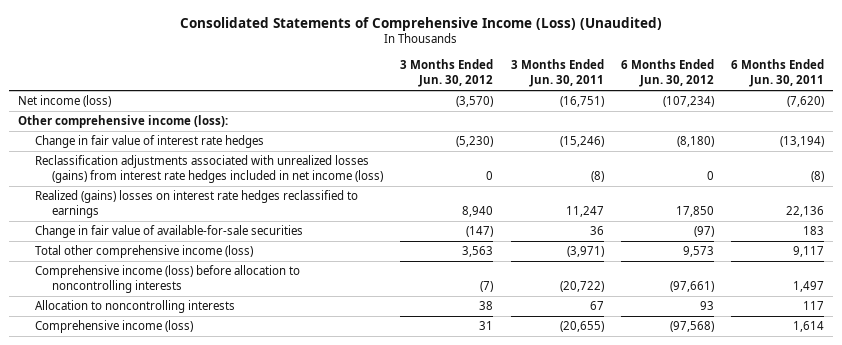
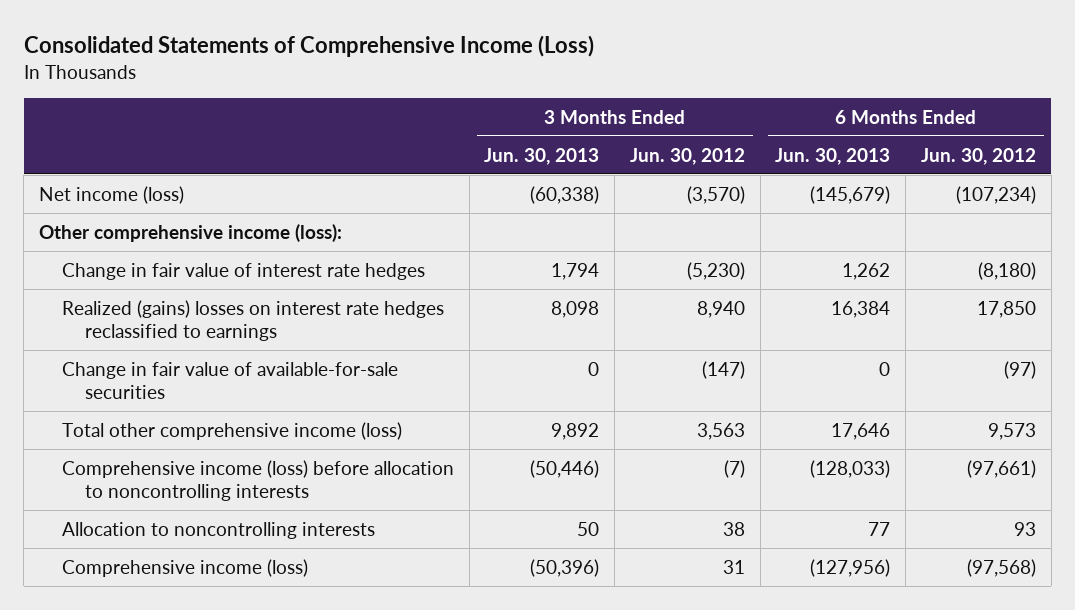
[180,16,663,31] Consolidated Statements of Comprehensive Income (Loss) (Unaudited) -> [23,35,594,58] Consolidated Statements of Comprehensive Income (Loss)
[510,59,604,88] 3 Months Ended Jun. 30, 2011 -> none
[731,59,825,88] 6 Months Ended Jun. 30, 2011 -> none
none -> [484,147,600,165] Jun. 30, 2013
none -> [775,147,891,165] Jun. 30, 2013
[35,155,384,184] Reclassification adjustments associated with unrealized losses (gains) from interest rate hedges included in net income (loss) -> none

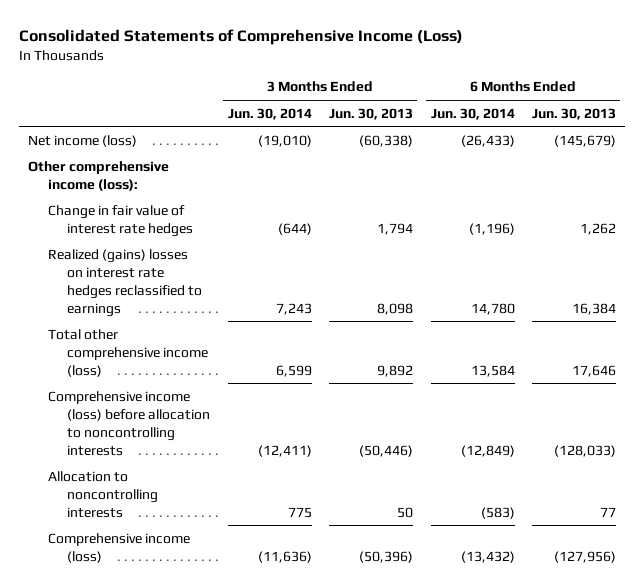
[629,147,745,165] Jun. 30, 2012 -> none
[921,147,1037,165] Jun. 30, 2012 -> none
none -> [227,107,312,120] Jun. 30, 2014
none -> [430,107,515,120] Jun. 30, 2014
[61,361,398,400] Change in fair value of available-for-sale securities -> none

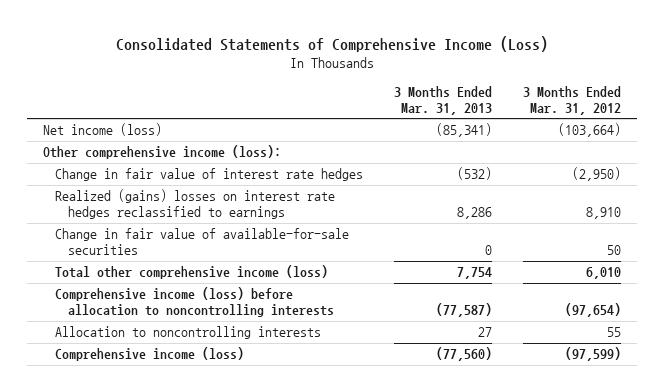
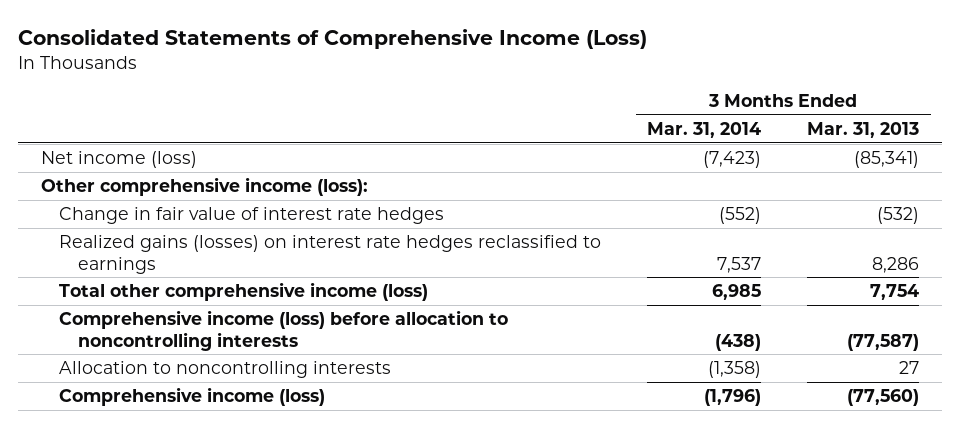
[523,85,622,115] 3 Months Ended Mar. 31, 2012 -> none
none -> [647,122,762,139] Mar. 31, 2014
[55,228,350,256] Change in fair value of available-for-sale securities -> none
[55,189,336,220] Realized (gains) losses on interest rate hedges reclassified to earnings -> [59,235,602,274] Realized gains (losses) on interest rate hedges reclassified to earnings

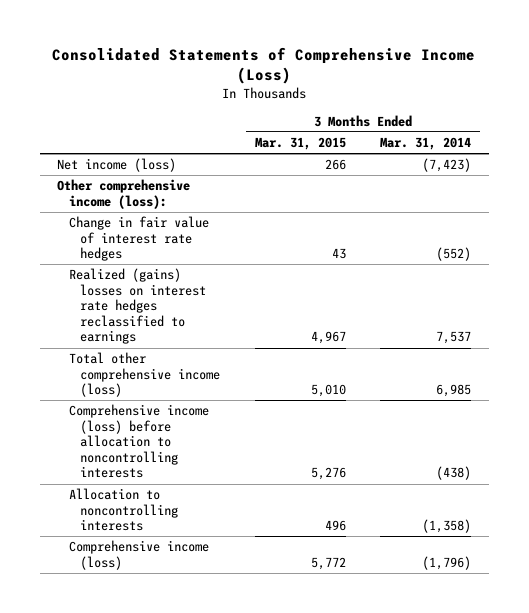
[807,122,920,139] Mar. 31, 2013 -> none
none -> [254,137,346,151] Mar. 31, 2015
[59,235,602,274] Realized gains (losses) on interest rate hedges reclassified to earnings -> [68,268,207,345] Realized (gains) losses on interest rate hedges reclassified to earnings

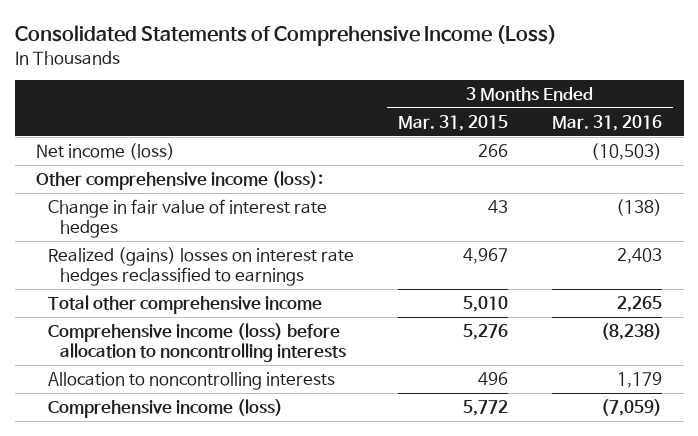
[380,137,472,151] Mar. 31, 2014 -> none
none -> [551,114,662,131] Mar. 31, 2016
[68,352,221,398] Total other comprehensive income (loss) -> [48,294,323,314] Total other comprehensive income

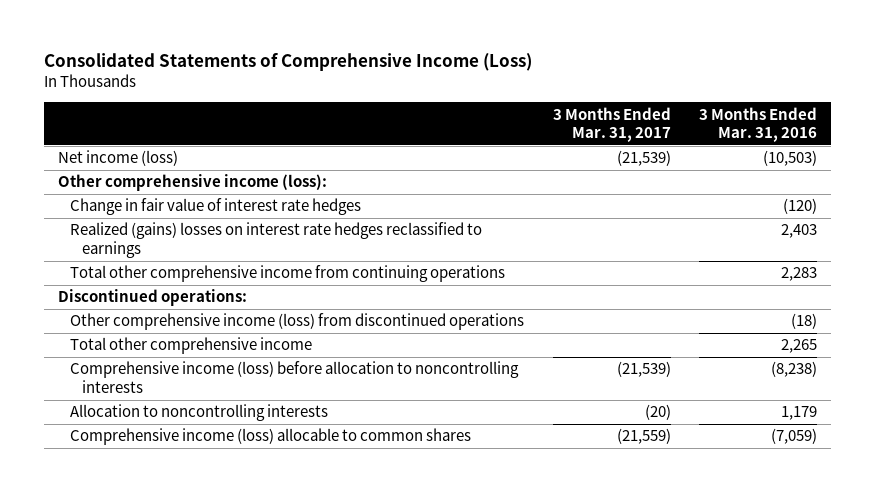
[398,114,509,131] Mar. 31, 2015 -> none
none -> [552,106,671,143] 3 Months Ended Mar. 31, 2017
[615,198,662,216] (138) -> [782,198,817,215] (120)
none -> [70,265,506,283] Total other comprehensive income from continuing operations
none -> [58,289,248,307] Discontinued operations:
none -> [70,313,525,331] Other comprehensive income (loss) from discontinued operations
[48,398,284,418] Comprehensive income (loss) -> [70,428,472,446] Comprehensive income (loss) allocable to common shares

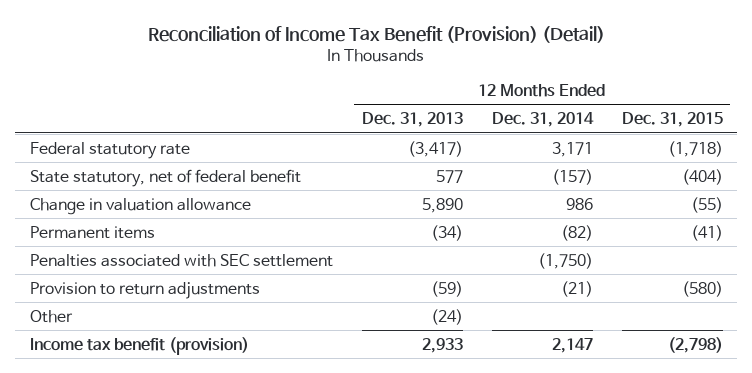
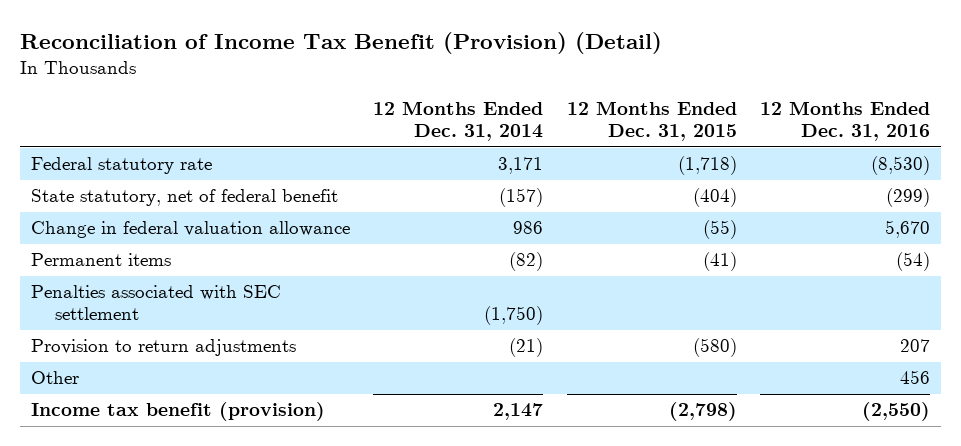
[361,112,463,128] Dec. 31, 2013 -> none
none -> [759,101,930,142] 12 Months Ended Dec. 31, 2016
[29,197,251,215] Change in valuation allowance -> [31,221,351,239] Change in federal valuation allowance

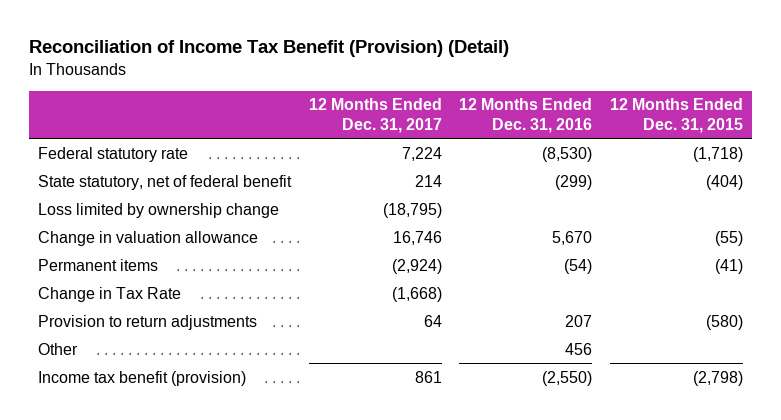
[373,101,544,142] 12 Months Ended Dec. 31, 2014 -> none
none -> [308,98,442,133] 12 Months Ended Dec. 31, 2017
none -> [37,202,279,218] Loss limited by ownership change
[31,221,351,239] Change in federal valuation allowance -> [37,230,258,246] Change in valuation allowance
[31,285,282,321] Penalties associated with SEC settlement -> none
none -> [37,286,181,302] Change in Tax Rate

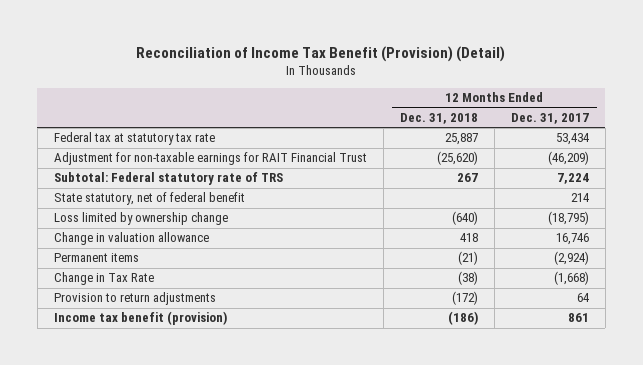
[459,98,593,133] 12 Months Ended Dec. 31, 2016 -> none
[610,98,744,133] 12 Months Ended Dec. 31, 2015 -> none
none -> [399,113,478,125] Dec. 31, 2018
[37,146,188,162] Federal statutory rate -> [53,132,215,146] Federal tax at statutory tax rate
[401,146,442,161] 7,224 -> [555,133,590,146] 53,434
none -> [53,152,367,166] Adjustment for non-taxable earnings for RAIT Financial Trust
none -> [53,172,283,186] Subtotal: Federal statutory rate of TRS
[37,342,78,355] Other -> none

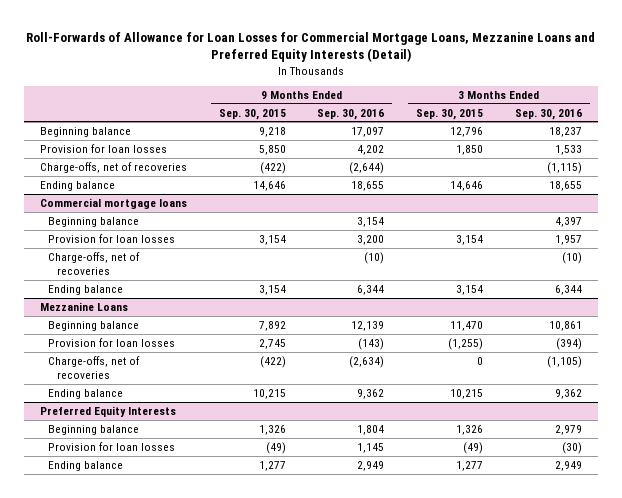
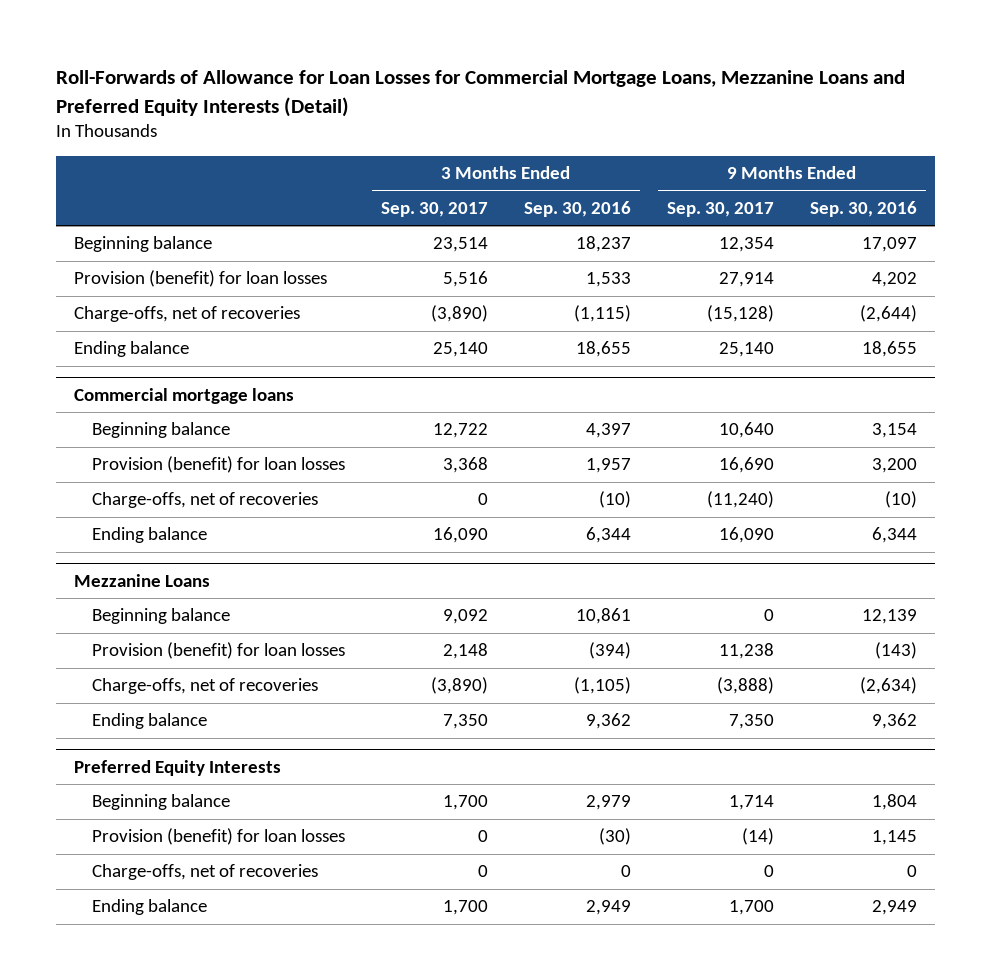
[218,108,286,120] Sep. 30, 2015 -> none
[416,108,484,120] Sep. 30, 2015 -> none
none -> [381,201,489,217] Sep. 30, 2017
none -> [667,201,775,217] Sep. 30, 2017
[39,143,167,153] Provision for loan losses -> [73,270,327,288] Provision (benefit) for loan losses
[48,233,176,243] Provision for loan losses -> [92,456,346,474] Provision (benefit) for loan losses
[48,337,176,347] Provision for loan losses -> [92,642,346,660] Provision (benefit) for loan losses
[48,441,176,451] Provision for loan losses -> [92,828,346,846] Provision (benefit) for loan losses
none -> [92,864,319,881] Charge-offs, net of recoveries

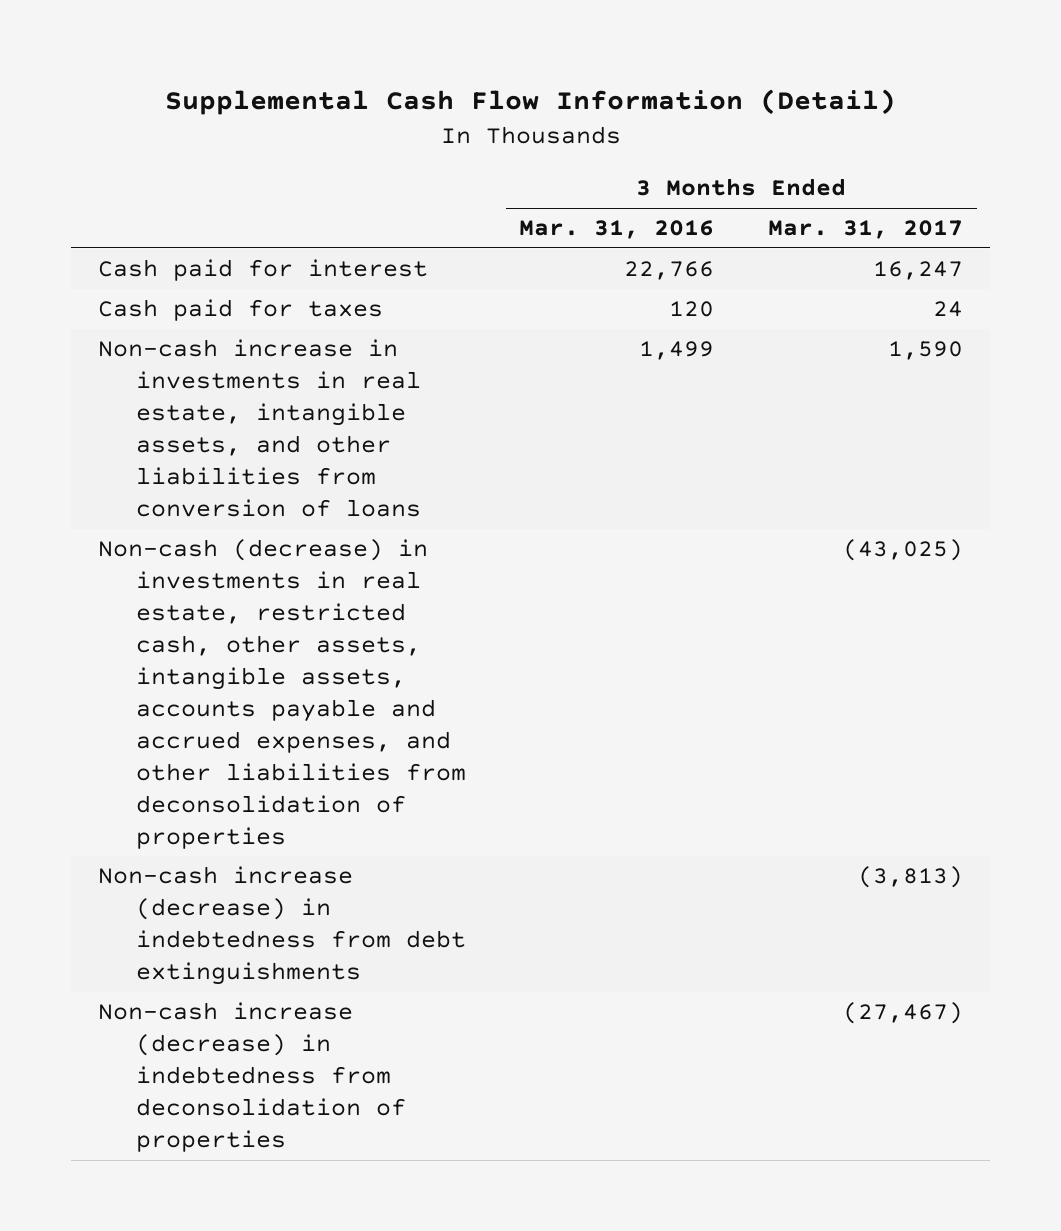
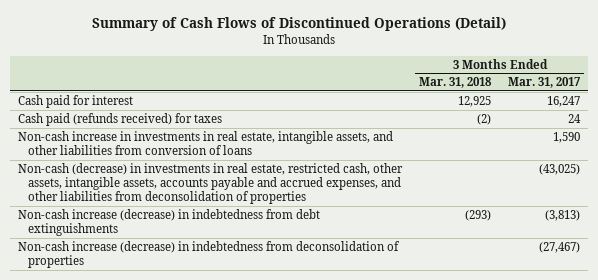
[164,89,896,116] Supplemental Cash Flow Information (Detail) -> [92,17,507,32] Summary of Cash Flows of Discontinued Operations (Detail)
[519,220,715,240] Mar. 31, 2016 -> none
none -> [419,77,493,89] Mar. 31, 2018
[97,299,383,322] Cash paid for taxes -> [18,112,223,126] Cash paid (refunds received) for taxes

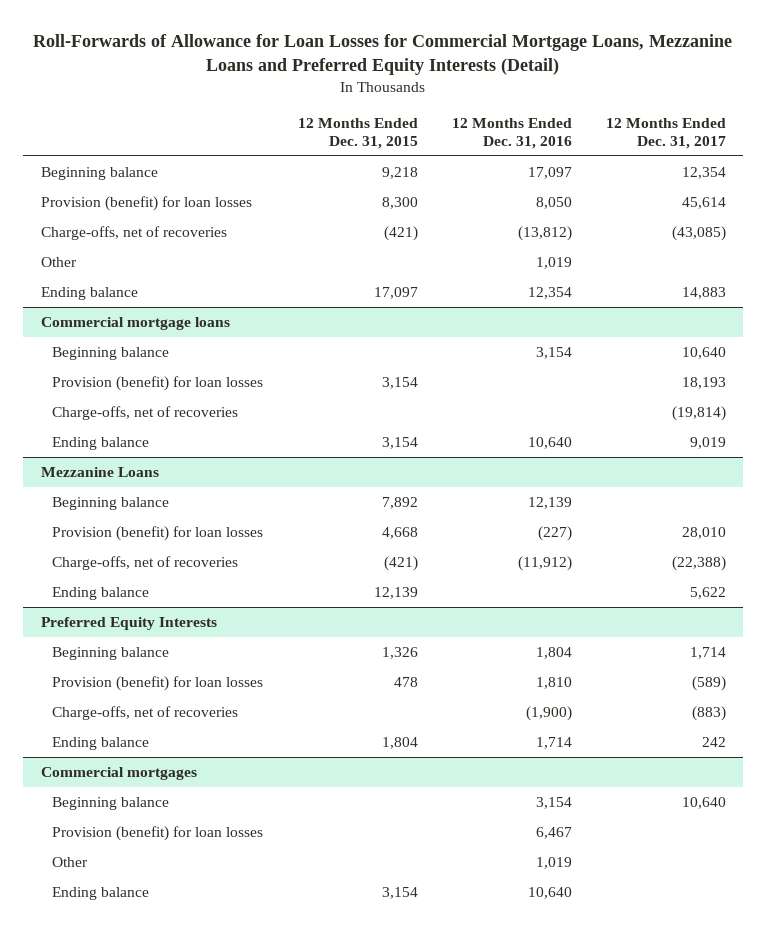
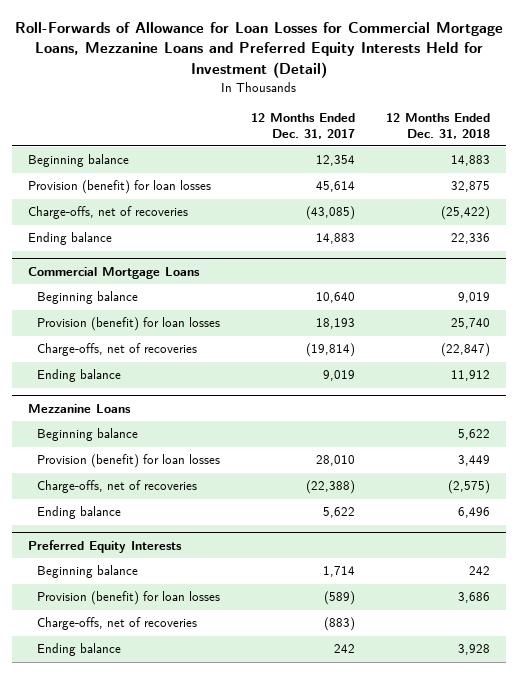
[33,34,733,76] Roll-Forwards of Allowance for Loan Losses for Commercial Mortgage Loans, Mezzanine Loans and Preferred Equity Interests (Detail) -> [14,21,503,78] Roll-Forwards of Allowance for Loan Losses for Commercial Mortgage Loans, Mezzanine Loans and Preferred Equity Interests Held for Investment (Detail)
[297,117,418,149] 12 Months Ended Dec. 31, 2015 -> none
[451,117,572,149] 12 Months Ended Dec. 31, 2016 -> none
none -> [386,113,491,139] 12 Months Ended Dec. 31, 2018
[40,257,77,268] Other -> none
[40,317,230,331] Commercial mortgage loans -> [27,267,200,280] Commercial Mortgage Loans
[40,767,197,781] Commercial mortgages -> none
[52,797,170,811] Beginning balance -> none
[52,826,264,842] Provision (benefit) for loan losses -> none
[52,857,89,868] Other -> none
[52,887,150,901] Ending balance -> none

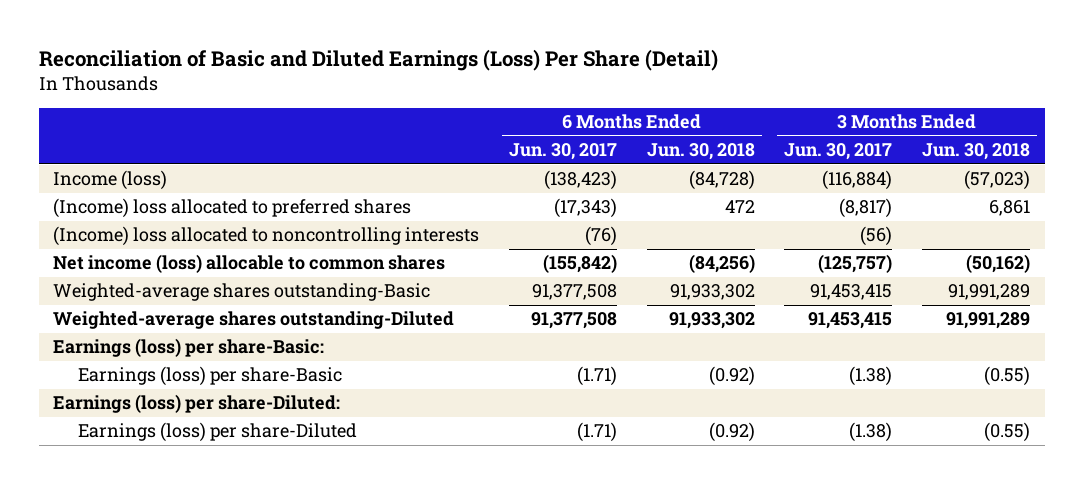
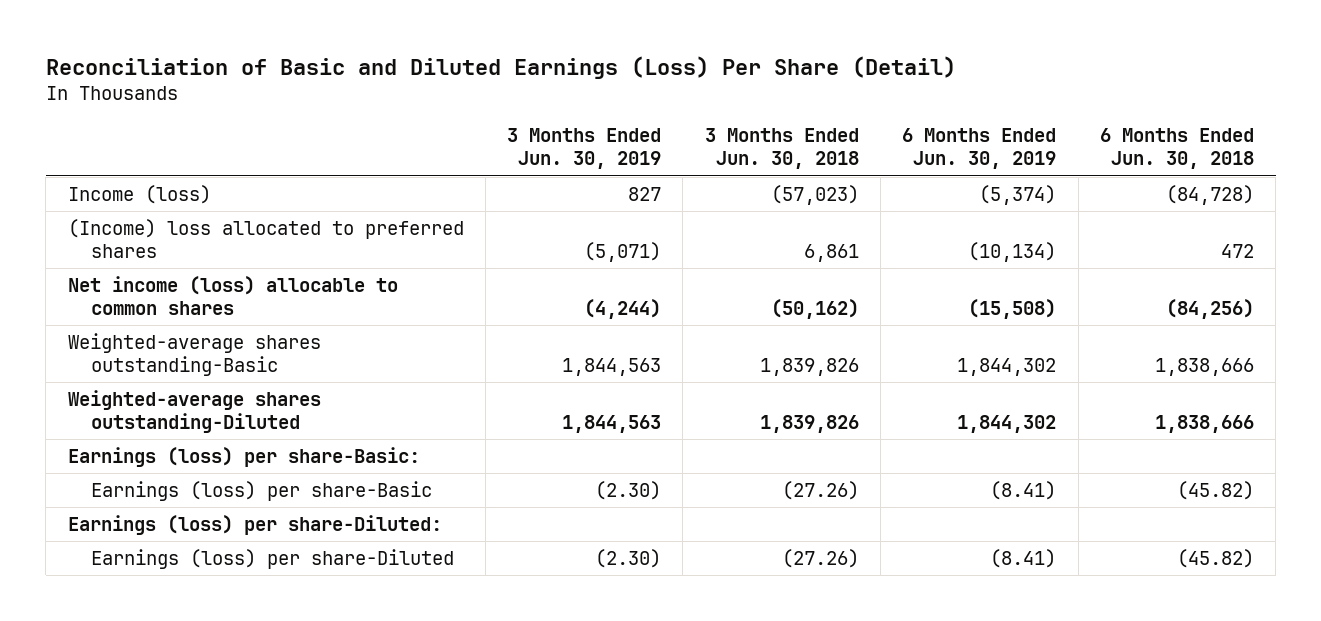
[509,143,618,161] Jun. 30, 2017 -> none
[784,143,893,161] Jun. 30, 2017 -> none
none -> [507,128,662,170] 3 Months Ended Jun. 30, 2019
none -> [902,128,1057,170] 6 Months Ended Jun. 30, 2019
[53,226,480,247] (Income) loss allocated to noncontrolling interests -> none
[669,284,755,301] 91,933,302 -> [1154,357,1254,376] 1,838,666
[948,284,1031,301] 91,991,289 -> [759,357,859,376] 1,839,826
[668,312,755,330] 91,933,302 -> [1154,414,1254,433] 1,838,666
[946,312,1031,330] 91,991,289 -> [759,414,859,433] 1,839,826
[708,366,755,387] (0.92) -> [1176,480,1254,500] (45.82)
[984,366,1031,387] (0.55) -> [781,480,859,500] (27.26)
[708,422,755,443] (0.92) -> [1176,548,1254,568] (45.82)
[984,422,1031,443] (0.55) -> [781,548,859,568] (27.26)

